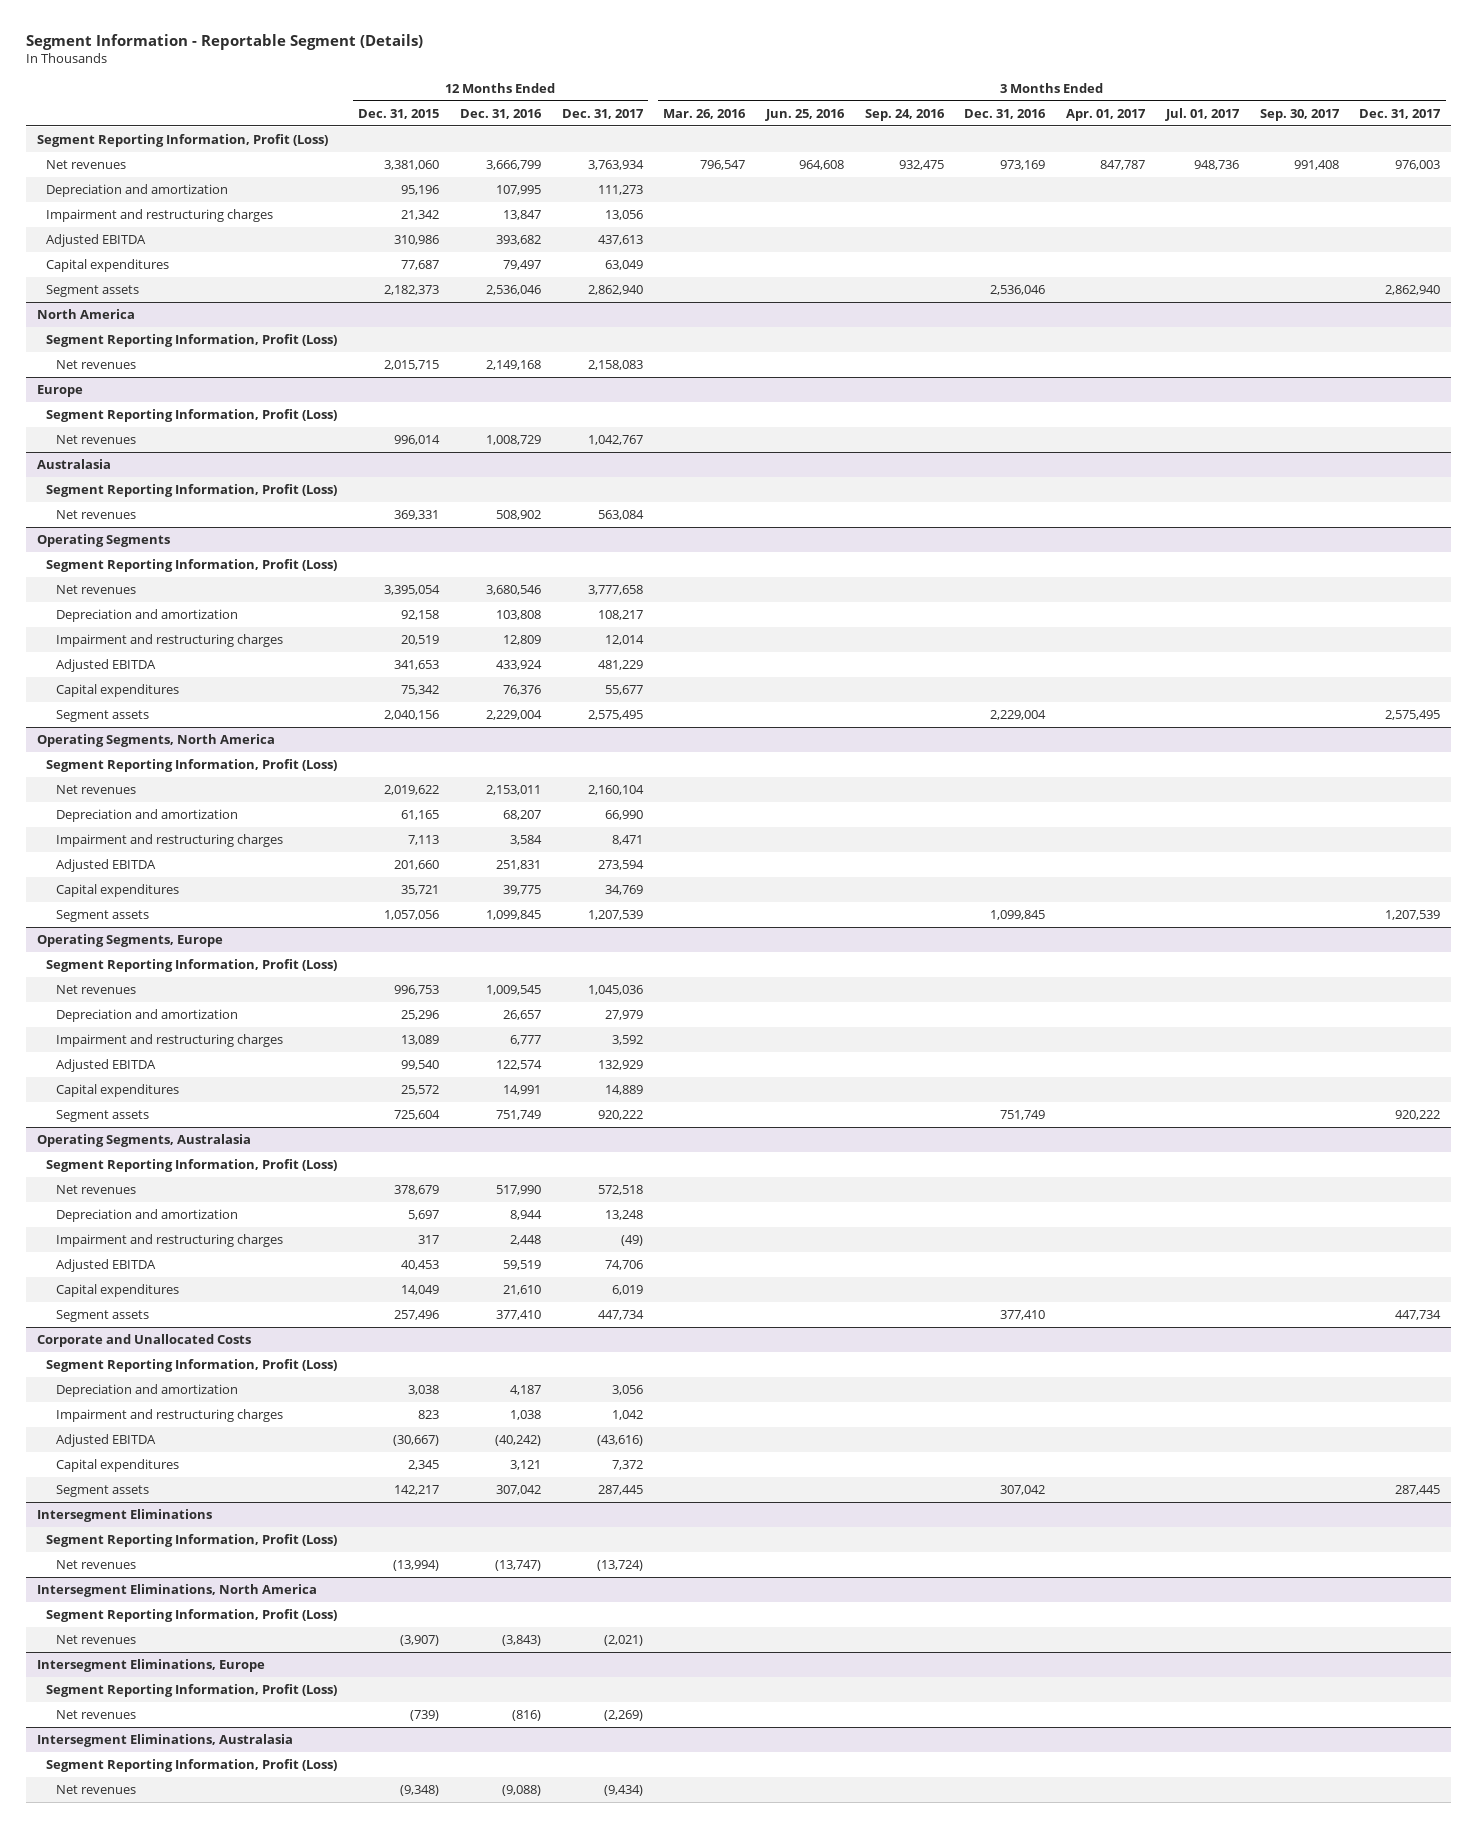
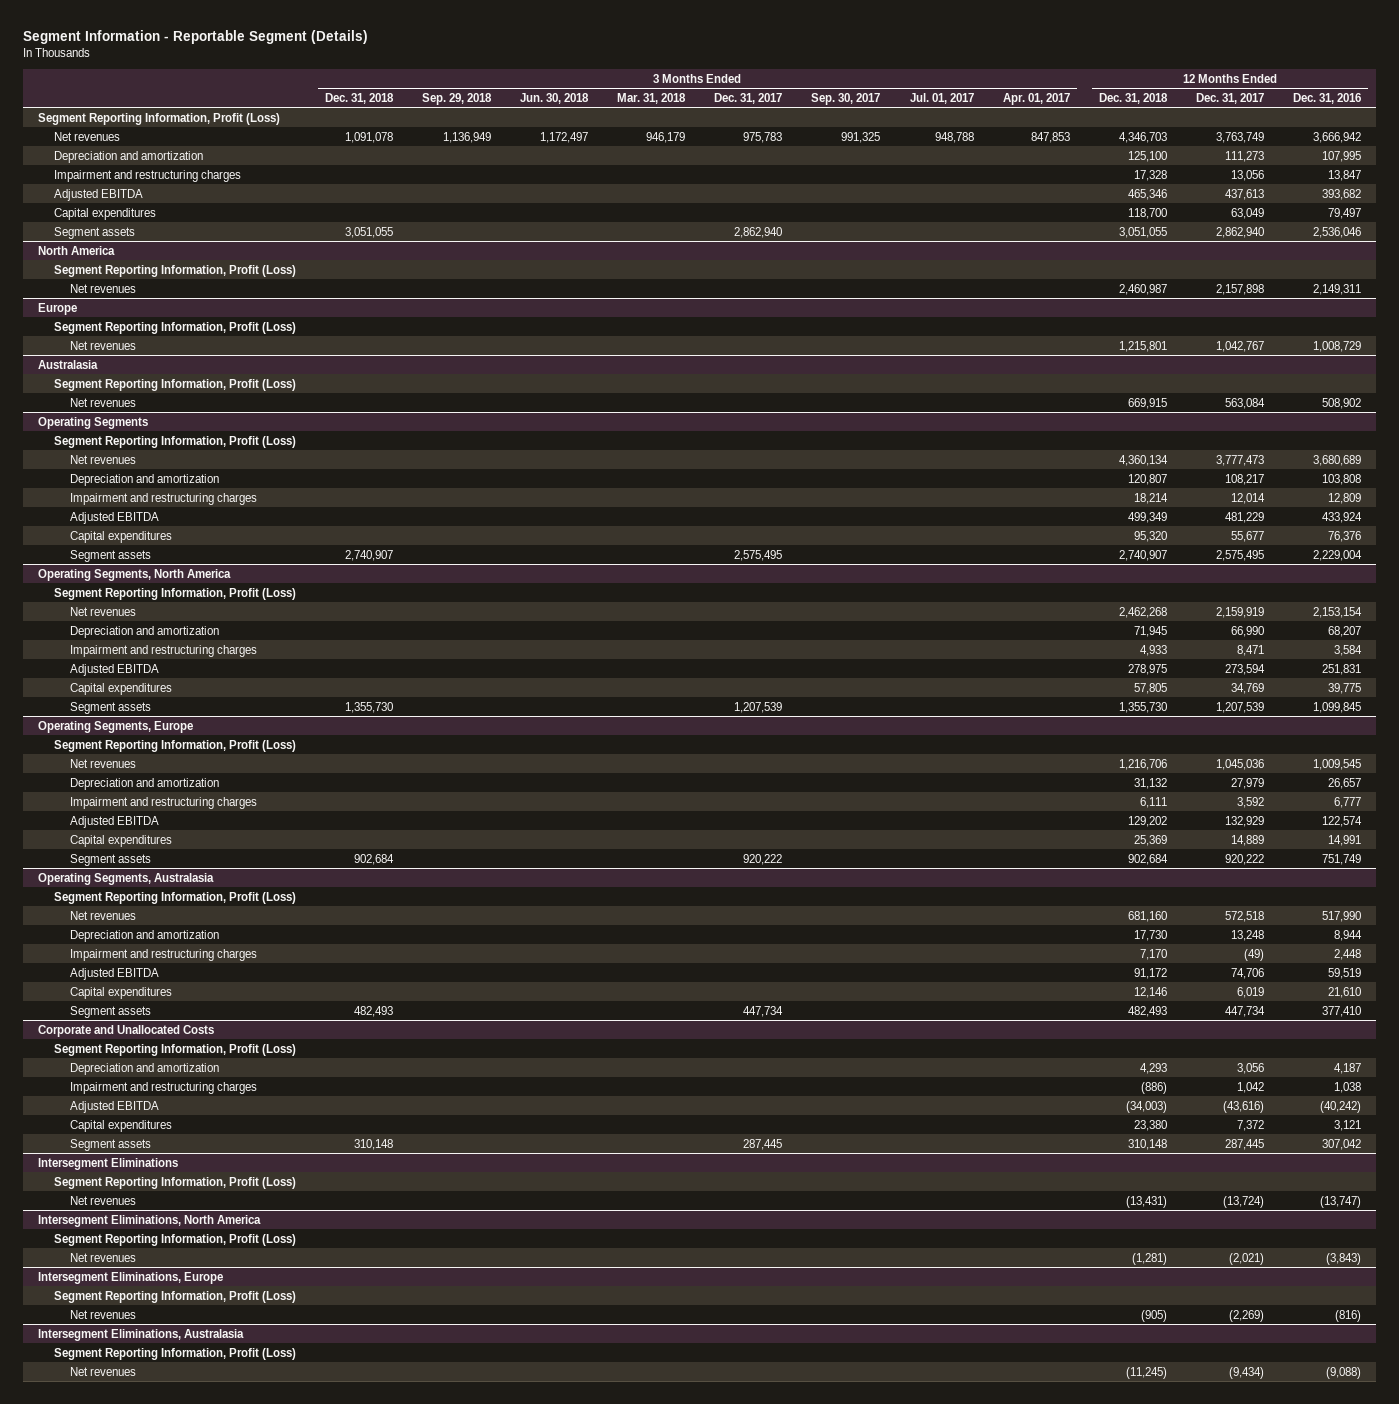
[358,108,440,119] Dec. 31, 2015 -> none
[663,108,747,119] Mar. 26, 2016 -> none
[764,108,845,121] Jun. 25, 2016 -> none
[864,108,945,121] Sep. 24, 2016 -> none
[964,108,1047,119] Dec. 31, 2016 -> none
none -> [324,92,394,104] Dec. 31, 2018
none -> [421,92,492,105] Sep. 29, 2018
none -> [520,92,590,104] Jun. 30, 2018
none -> [617,92,687,104] Mar. 31, 2018
none -> [1098,92,1168,104] Dec. 31, 2018
[485,159,541,170] 3,666,799 -> [1313,131,1362,143] 3,666,942
[587,159,644,170] 3,763,934 -> [1215,131,1264,143] 3,763,749
[1100,159,1146,170] 847,787 -> [1030,131,1070,143] 847,853
[1193,159,1239,170] 948,736 -> [934,131,974,143] 948,788
[1293,159,1339,170] 991,408 -> [841,131,881,143] 991,325
[1395,159,1441,170] 976,003 -> [743,131,783,143] 975,783
[485,359,541,370] 2,149,168 -> [1313,283,1362,295] 2,149,311
[587,359,643,370] 2,158,083 -> [1215,283,1264,295] 2,157,898
[485,584,541,595] 3,680,546 -> [1313,454,1362,466] 3,680,689
[587,584,643,595] 3,777,658 -> [1215,454,1264,466] 3,777,473
[485,784,541,795] 2,153,011 -> [1313,606,1363,618] 2,153,154
[587,784,644,795] 2,160,104 -> [1215,606,1264,618] 2,159,919

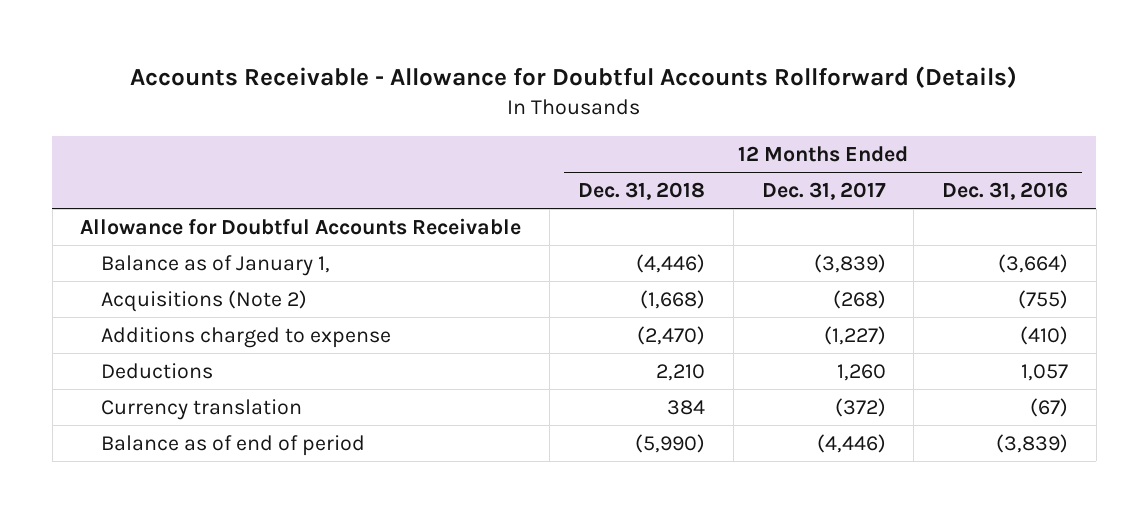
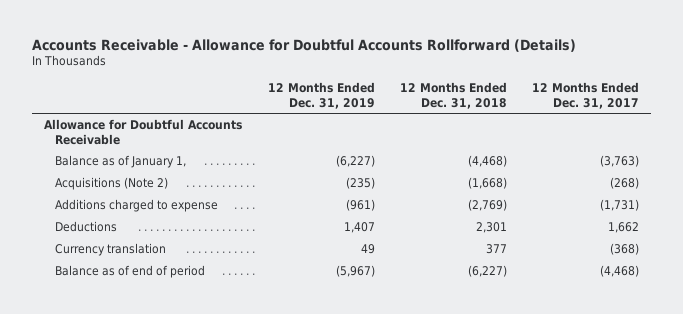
[942,181,1069,200] Dec. 31, 2016 -> none
none -> [267,82,375,109] 12 Months Ended Dec. 31, 2019
[635,253,705,273] (4,446) -> [467,155,507,168] (4,468)
[813,253,886,273] (3,839) -> [599,155,639,168] (3,763)
[636,325,705,345] (2,470) -> [467,199,507,212] (2,769)
[823,325,886,345] (1,227) -> [599,199,639,212] (1,731)
[655,363,705,381] 2,210 -> [475,222,507,234] 2,301
[836,363,886,381] 1,260 -> [607,222,639,234] 1,662
[666,399,705,415] 384 -> [485,244,507,255] 377
[834,397,886,417] (372) -> [609,243,639,256] (368)
[634,433,705,453] (5,990) -> [467,265,507,278] (6,227)
[816,433,886,453] (4,446) -> [599,265,639,278] (4,468)

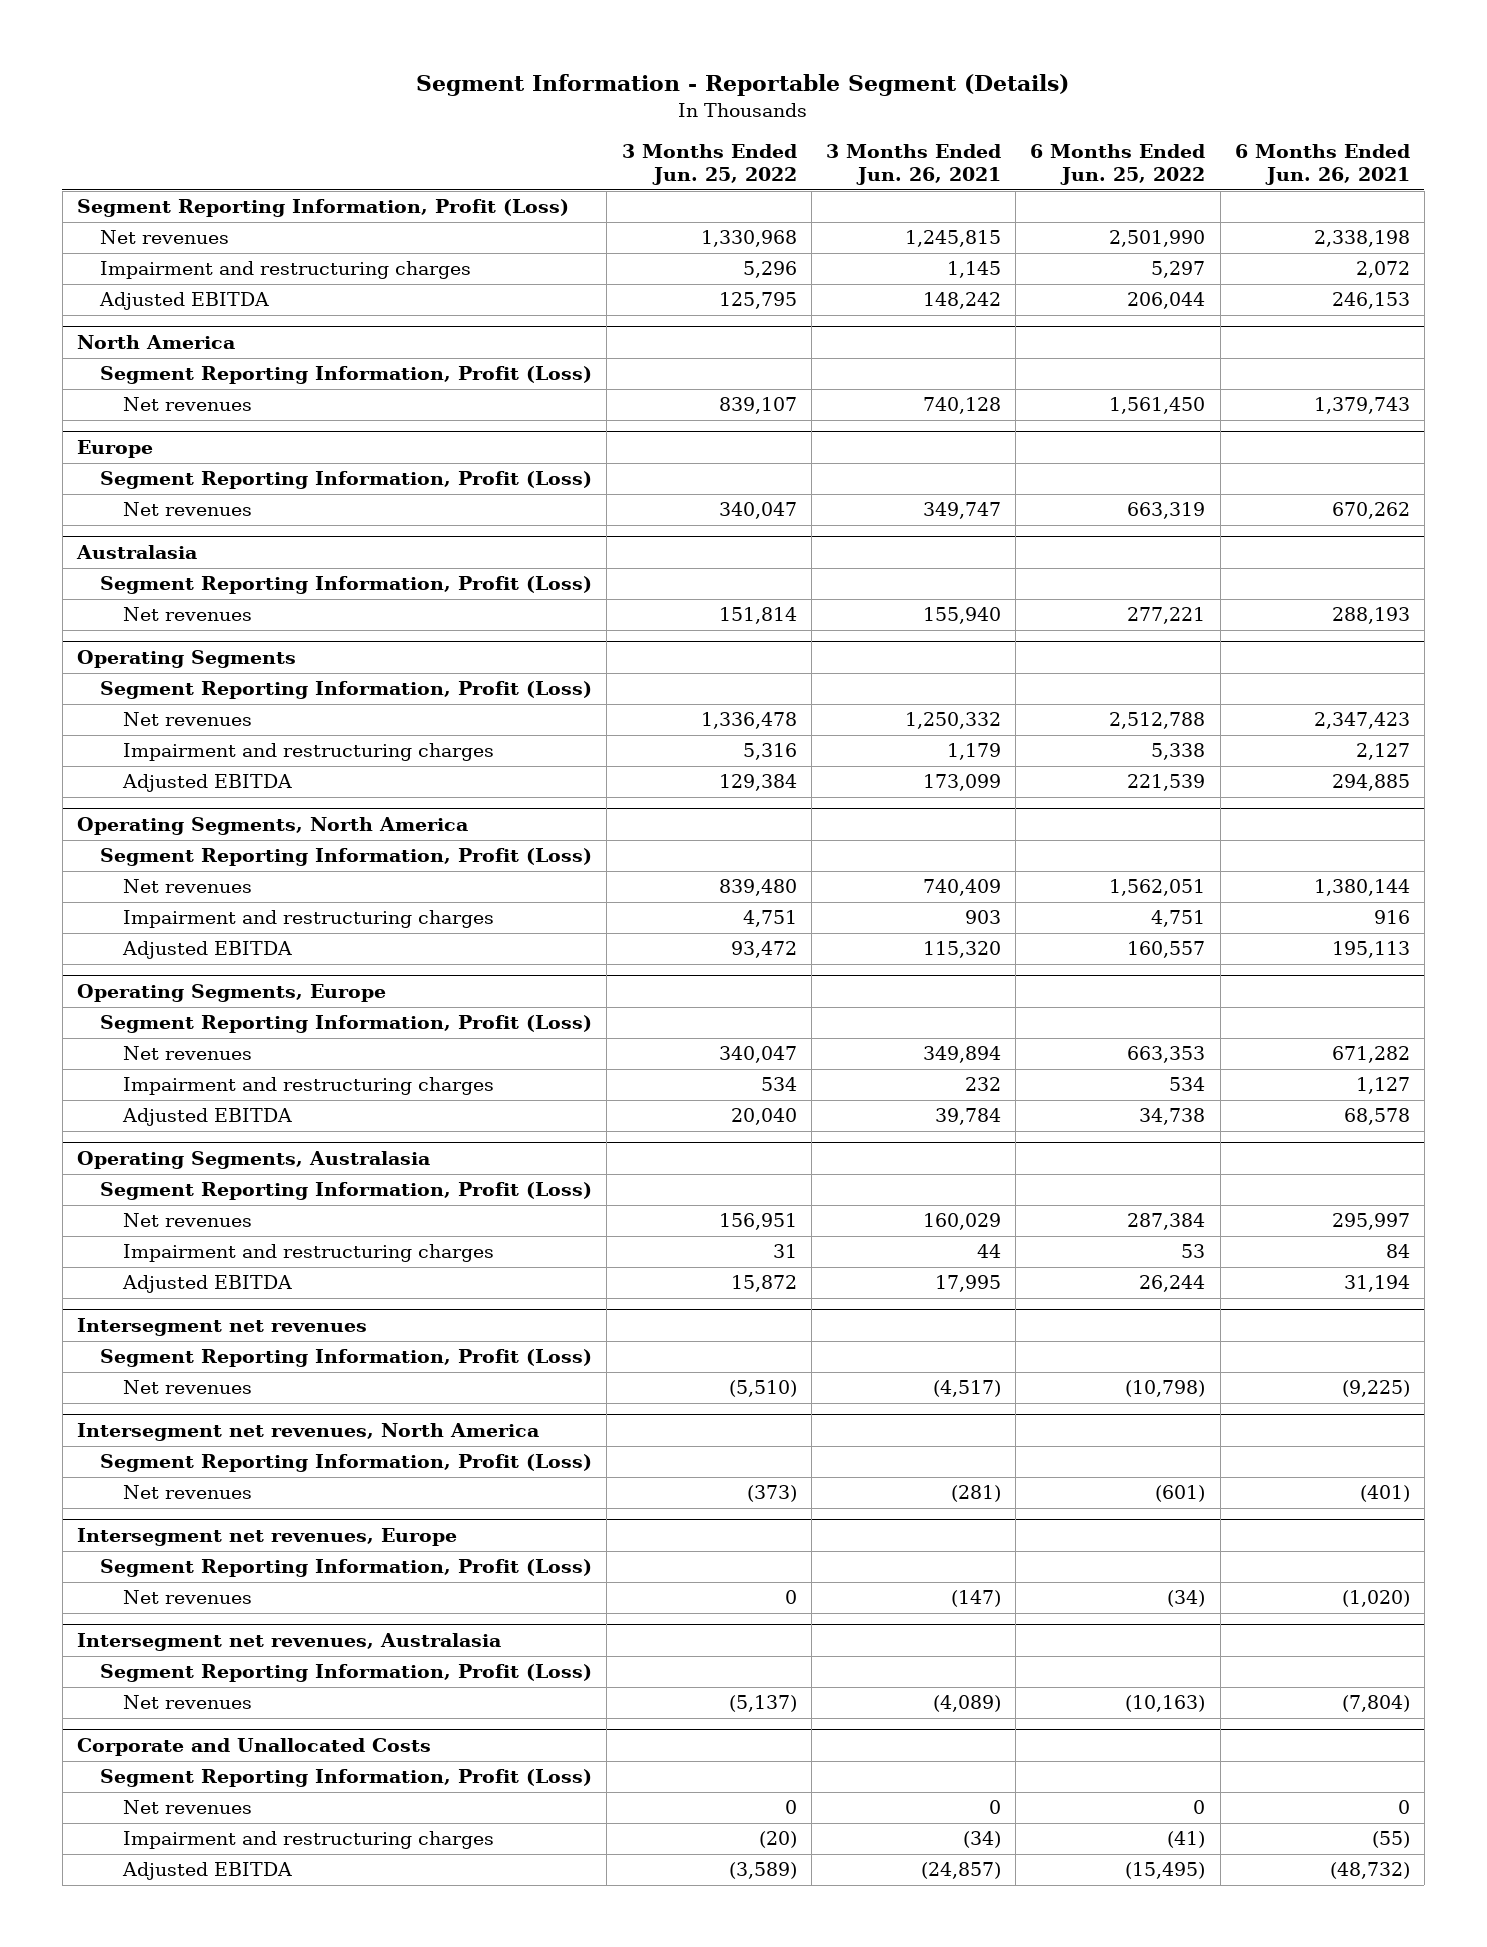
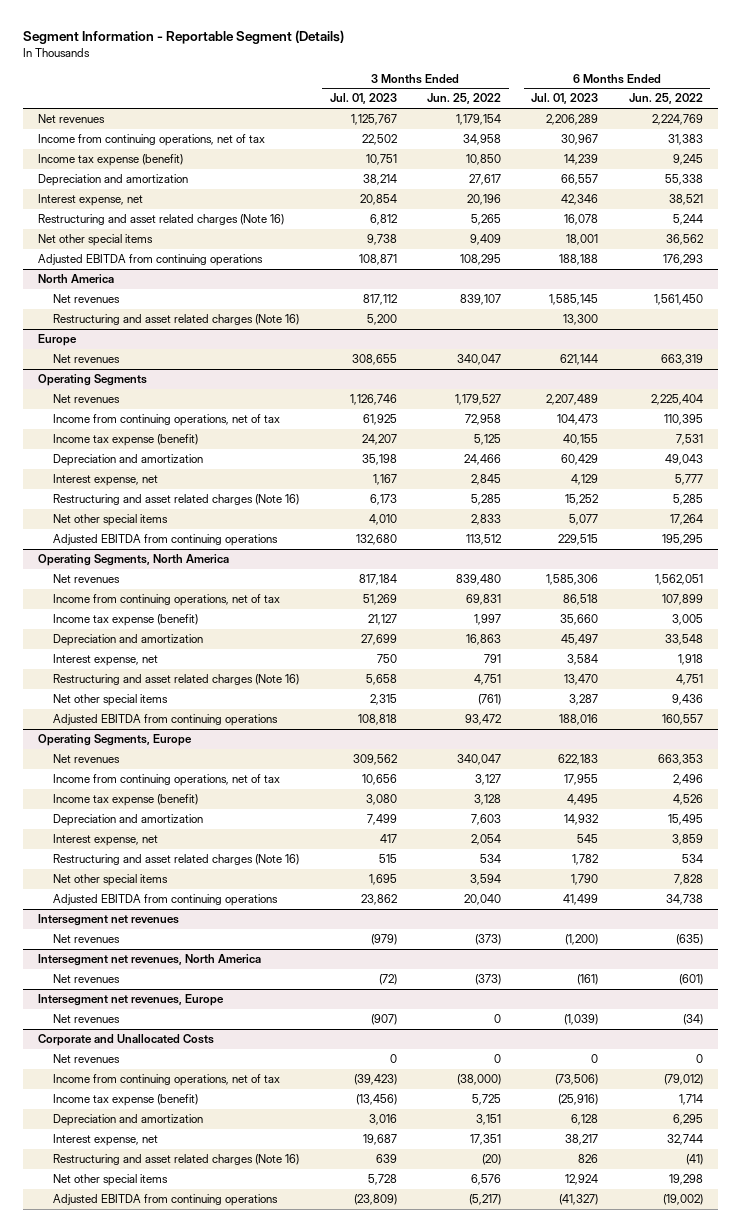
[825,143,1001,185] 3 Months Ended Jun. 26, 2021 -> none
[1234,143,1410,185] 6 Months Ended Jun. 26, 2021 -> none
none -> [329,93,397,105] Jul. 01, 2023
none -> [531,93,599,105] Jul. 01, 2023
[76,199,569,218] Segment Reporting Information, Profit (Loss) -> none
[99,292,270,311] Adjusted EBITDA -> none
[700,230,797,248] 1,330,968 -> [456,114,502,126] 1,179,154
[1109,230,1206,248] 2,501,990 -> [651,114,703,126] 2,224,769
none -> [38,134,266,147] Income from continuing operations, net of tax
none -> [38,154,184,167] Income tax expense (benefit)
none -> [38,174,189,187] Depreciation and amortization
none -> [38,194,144,207] Interest expense, net
[100,261,472,280] Impairment and restructuring charges -> [38,214,285,226] Restructuring and asset related charges (Note 16)
[742,261,797,279] 5,296 -> [471,214,502,226] 5,265
[1151,261,1206,279] 5,297 -> [672,214,703,226] 5,244
none -> [38,234,154,247] Net other special items
none -> [38,254,264,267] Adjusted EBITDA from continuing operations
[100,366,593,385] Segment Reporting Information, Profit (Loss) -> none
none -> [53,314,300,326] Restructuring and asset related charges (Note 16)
[100,471,593,490] Segment Reporting Information, Profit (Loss) -> none
[75,544,197,559] Australasia -> none
[100,576,593,595] Segment Reporting Information, Profit (Loss) -> none
[123,607,253,622] Net revenues -> none
[100,681,593,700] Segment Reporting Information, Profit (Loss) -> none
[122,774,293,793] Adjusted EBITDA -> none
[700,712,797,730] 1,336,478 -> [455,394,502,406] 1,179,527
[1109,712,1206,730] 2,512,788 -> [650,394,703,406] 2,225,404
none -> [53,414,281,427] Income from continuing operations, net of tax
none -> [53,434,199,447] Income tax expense (benefit)
none -> [53,454,204,467] Depreciation and amortization
none -> [53,474,159,487] Interest expense, net
[123,743,495,762] Impairment and restructuring charges -> [53,494,300,506] Restructuring and asset related charges (Note 16)
[742,743,797,761] 5,316 -> [471,494,502,506] 5,285
[1151,743,1206,761] 5,338 -> [672,494,703,506] 5,285
none -> [53,514,169,527] Net other special items
none -> [53,534,279,547] Adjusted EBITDA from continuing operations
[100,848,593,867] Segment Reporting Information, Profit (Loss) -> none
none -> [53,594,281,607] Income from continuing operations, net of tax
none -> [53,614,199,627] Income tax expense (benefit)
none -> [53,634,204,647] Depreciation and amortization
none -> [53,654,159,667] Interest expense, net
[123,910,495,929] Impairment and restructuring charges -> [53,674,300,686] Restructuring and asset related charges (Note 16)
none -> [53,694,169,707] Net other special items
[122,941,293,960] Adjusted EBITDA -> [53,714,279,727] Adjusted EBITDA from continuing operations
[100,1015,593,1034] Segment Reporting Information, Profit (Loss) -> none
[76,1150,430,1169] Operating Segments, Australasia -> none
[100,1182,593,1201] Segment Reporting Information, Profit (Loss) -> none
[123,1213,253,1228] Net revenues -> none
[123,1244,495,1263] Impairment and restructuring charges -> none
[122,1275,293,1294] Adjusted EBITDA -> none
none -> [53,774,281,787] Income from continuing operations, net of tax
none -> [53,794,199,807] Income tax expense (benefit)
none -> [53,814,204,827] Depreciation and amortization
none -> [53,834,159,847] Interest expense, net
[123,1077,495,1096] Impairment and restructuring charges -> [53,854,300,866] Restructuring and asset related charges (Note 16)
none -> [53,874,169,887] Net other special items
[122,1108,293,1127] Adjusted EBITDA -> [53,894,279,907] Adjusted EBITDA from continuing operations
[100,1349,593,1368] Segment Reporting Information, Profit (Loss) -> none
[728,1380,797,1398] (5,510) -> [475,934,502,946] (373)
[1125,1380,1206,1398] (10,798) -> [675,934,703,946] (635)
[100,1454,593,1473] Segment Reporting Information, Profit (Loss) -> none
[100,1559,593,1578] Segment Reporting Information, Profit (Loss) -> none
[76,1632,501,1651] Intersegment net revenues, Australasia -> none
[100,1664,593,1683] Segment Reporting Information, Profit (Loss) -> none
[123,1695,253,1710] Net revenues -> none
[100,1769,593,1788] Segment Reporting Information, Profit (Loss) -> none
[122,1862,293,1881] Adjusted EBITDA -> none
none -> [53,1074,281,1087] Income from continuing operations, net of tax
none -> [53,1094,199,1107] Income tax expense (benefit)
none -> [53,1114,204,1127] Depreciation and amortization
none -> [53,1134,159,1147] Interest expense, net
[123,1831,495,1850] Impairment and restructuring charges -> [53,1154,300,1166] Restructuring and asset related charges (Note 16)
none -> [53,1174,169,1187] Net other special items
none -> [53,1194,279,1207] Adjusted EBITDA from continuing operations

